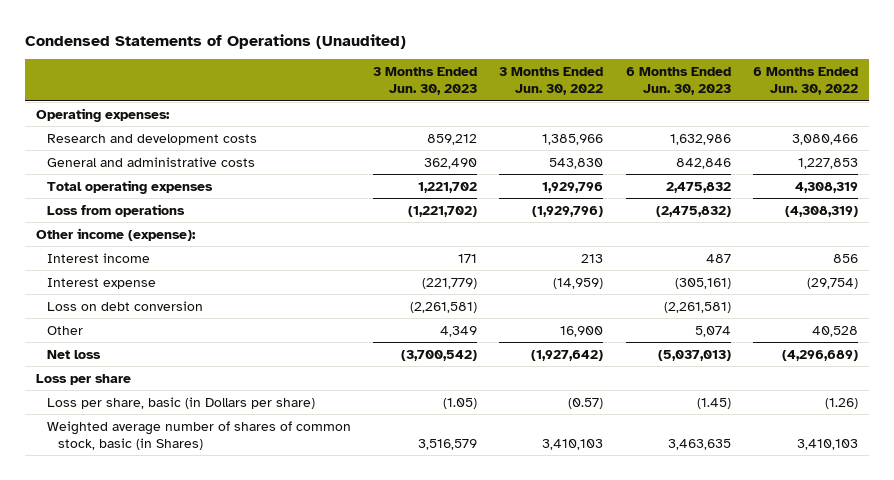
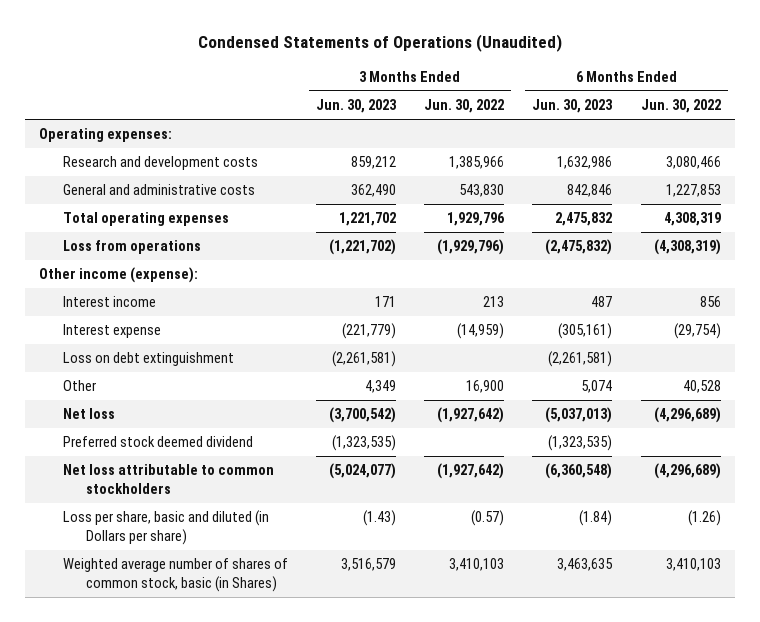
[46,300,203,311] Loss on debt conversion -> [62,352,234,367] Loss on debt extinguishment
[35,373,131,385] Loss per share -> none
none -> [62,436,253,448] Preferred stock deemed dividend
none -> [62,464,274,495] Net loss attributable to common stockholders
[46,396,315,409] Loss per share, basic (in Dollars per share) -> [62,510,269,546] Loss per share, basic and diluted (in Dollars per share)
[443,397,478,409] (1.05) -> [363,510,397,527] (1.43)
[696,397,731,409] (1.45) -> [579,510,613,527] (1.84)

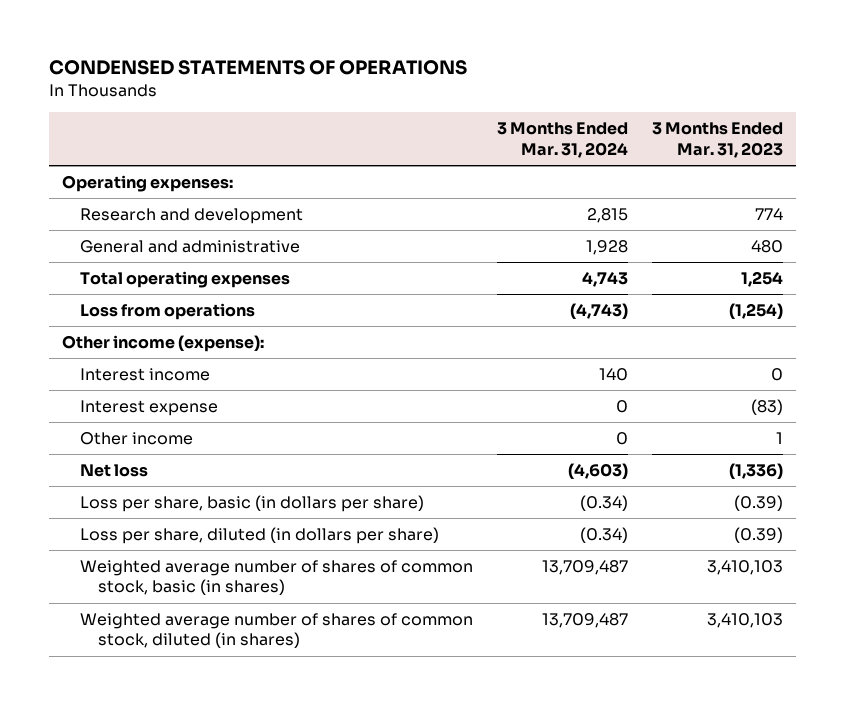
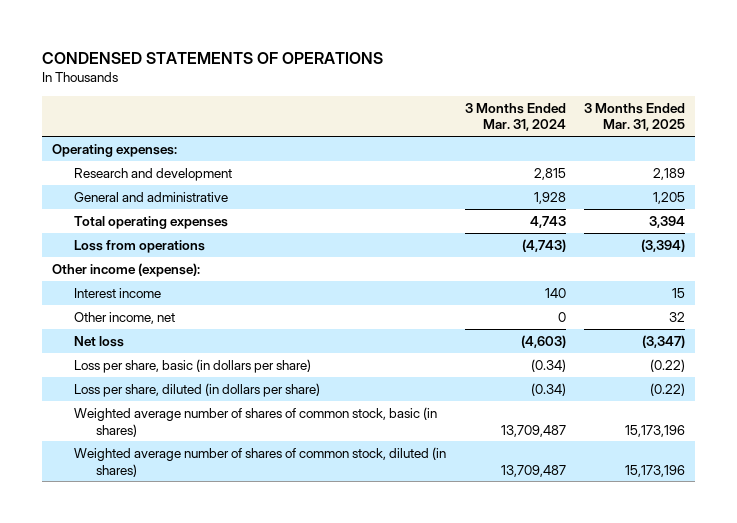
[652,122,784,158] 3 Months Ended Mar. 31, 2023 -> none
none -> [584,102,686,132] 3 Months Ended Mar. 31, 2025
[79,400,218,417] Interest expense -> none
[79,432,193,446] Other income -> [73,311,175,324] Other income, net

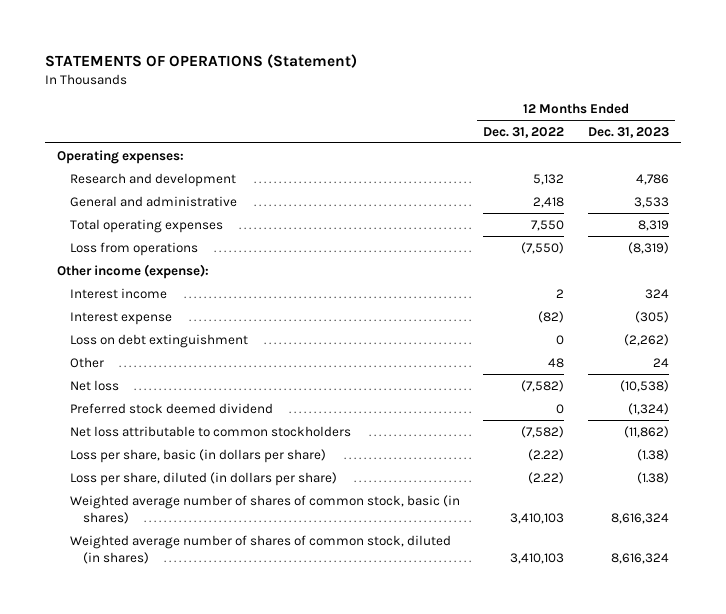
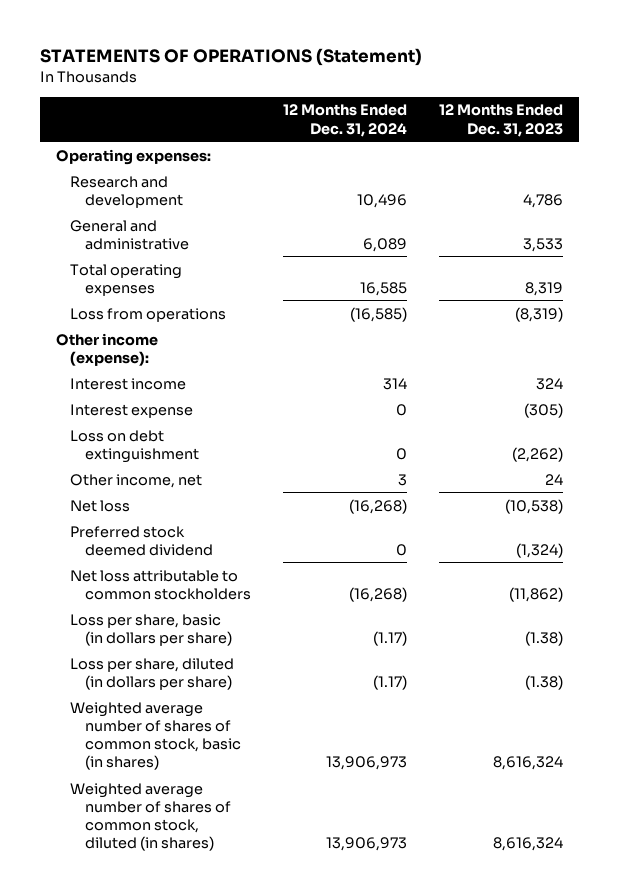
[483,126,565,138] Dec. 31, 2022 -> none
none -> [282,104,407,137] 12 Months Ended Dec. 31, 2024
[69,356,104,368] Other -> [70,473,203,488] Other income, net

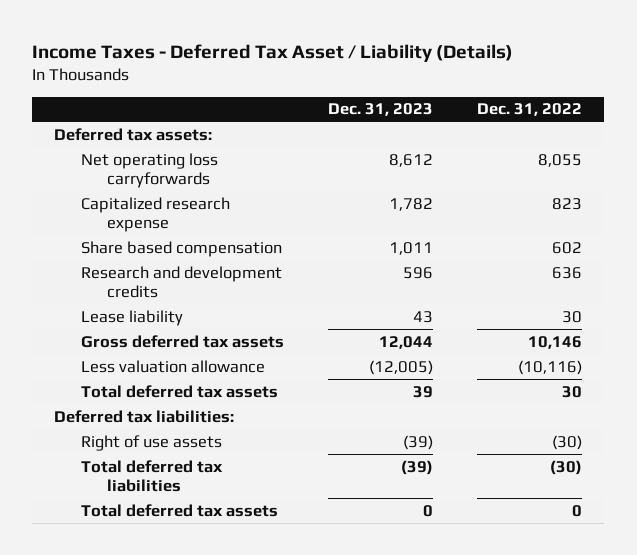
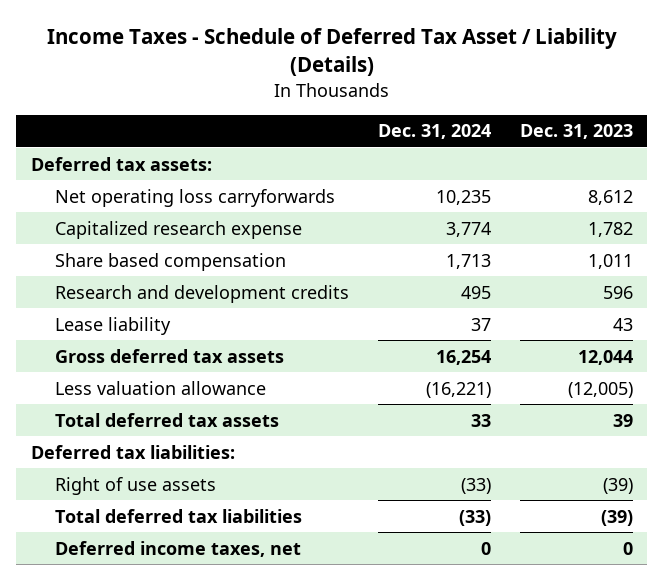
[32,43,514,62] Income Taxes - Deferred Tax Asset / Liability (Details) -> [46,28,617,77] Income Taxes - Schedule of Deferred Tax Asset / Liability (Details)
[477,103,583,117] Dec. 31, 2022 -> none
none -> [378,124,492,140] Dec. 31, 2024
[80,503,278,517] Total deferred tax assets -> [55,540,302,557] Deferred income taxes, net

